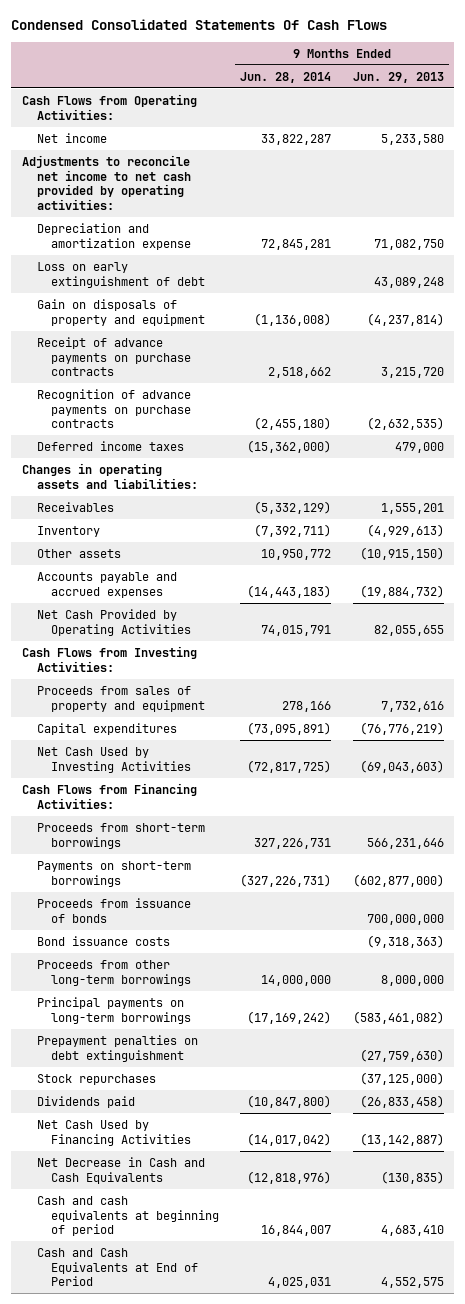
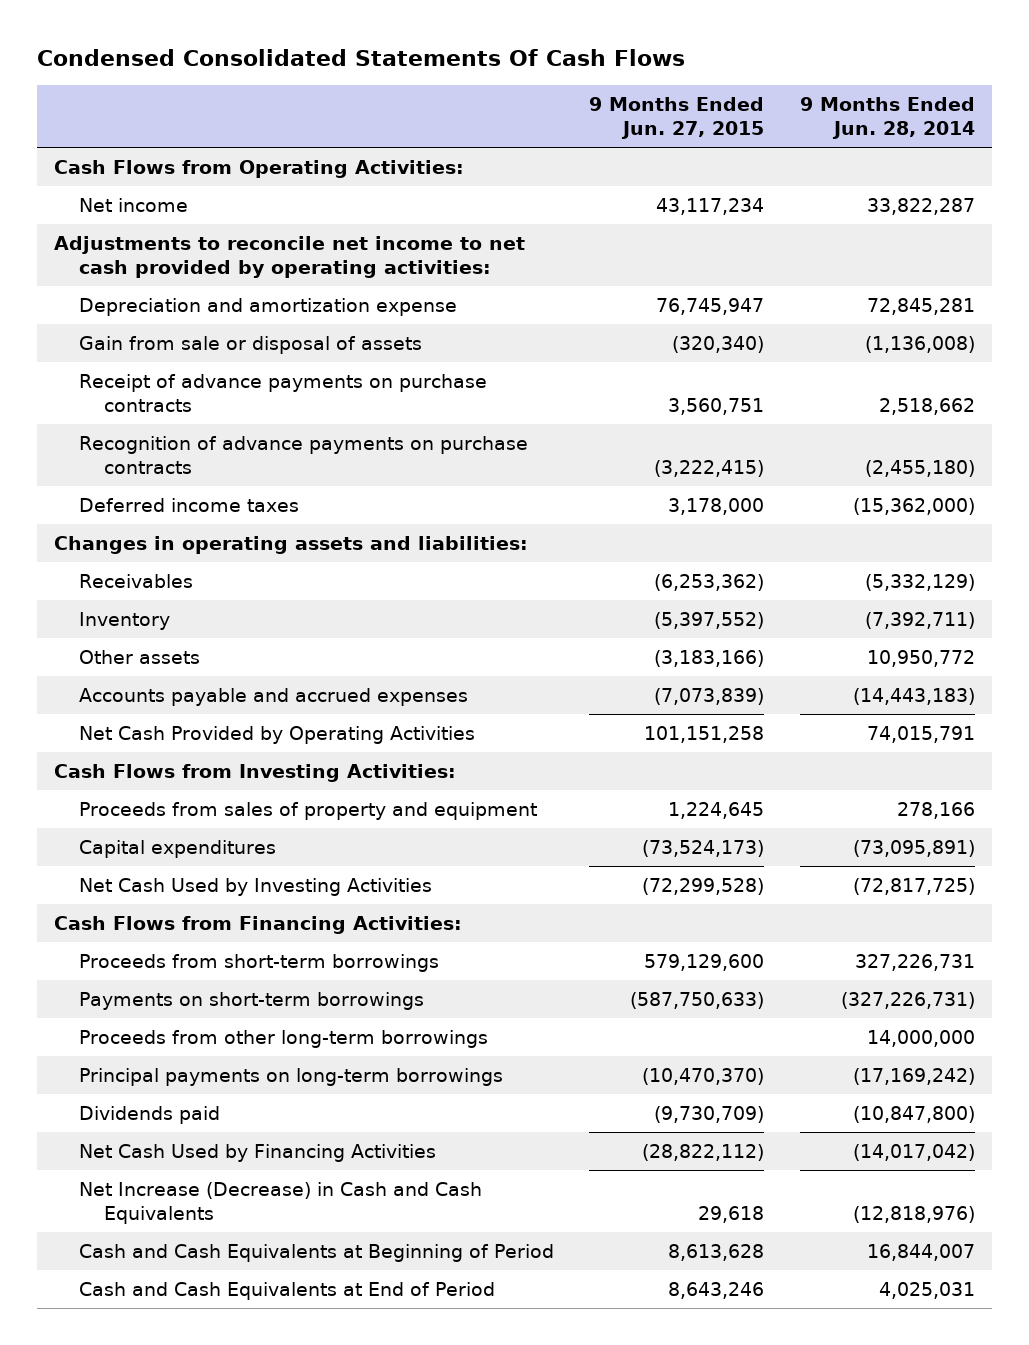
[352,71,444,83] Jun. 29, 2013 -> none
none -> [589,97,765,140] 9 Months Ended Jun. 27, 2015
[36,261,206,288] Loss on early extinguishment of debt -> none
[36,298,206,326] Gain on disposals of property and equipment -> [79,336,423,355] Gain from sale or disposal of assets
[36,897,191,923] Proceeds from issuance of bonds -> none
[36,935,170,946] Bond issuance costs -> none
[36,1034,198,1062] Prepayment penalties on debt extinguishment -> none
[36,1073,156,1085] Stock repurchases -> none
[36,1156,205,1184] Net Decrease in Cash and Cash Equivalents -> [79,1182,483,1224] Net Increase (Decrease) in Cash and Cash Equivalents
[36,1195,220,1237] Cash and cash equivalents at beginning of period -> [79,1244,555,1263] Cash and Cash Equivalents at Beginning of Period

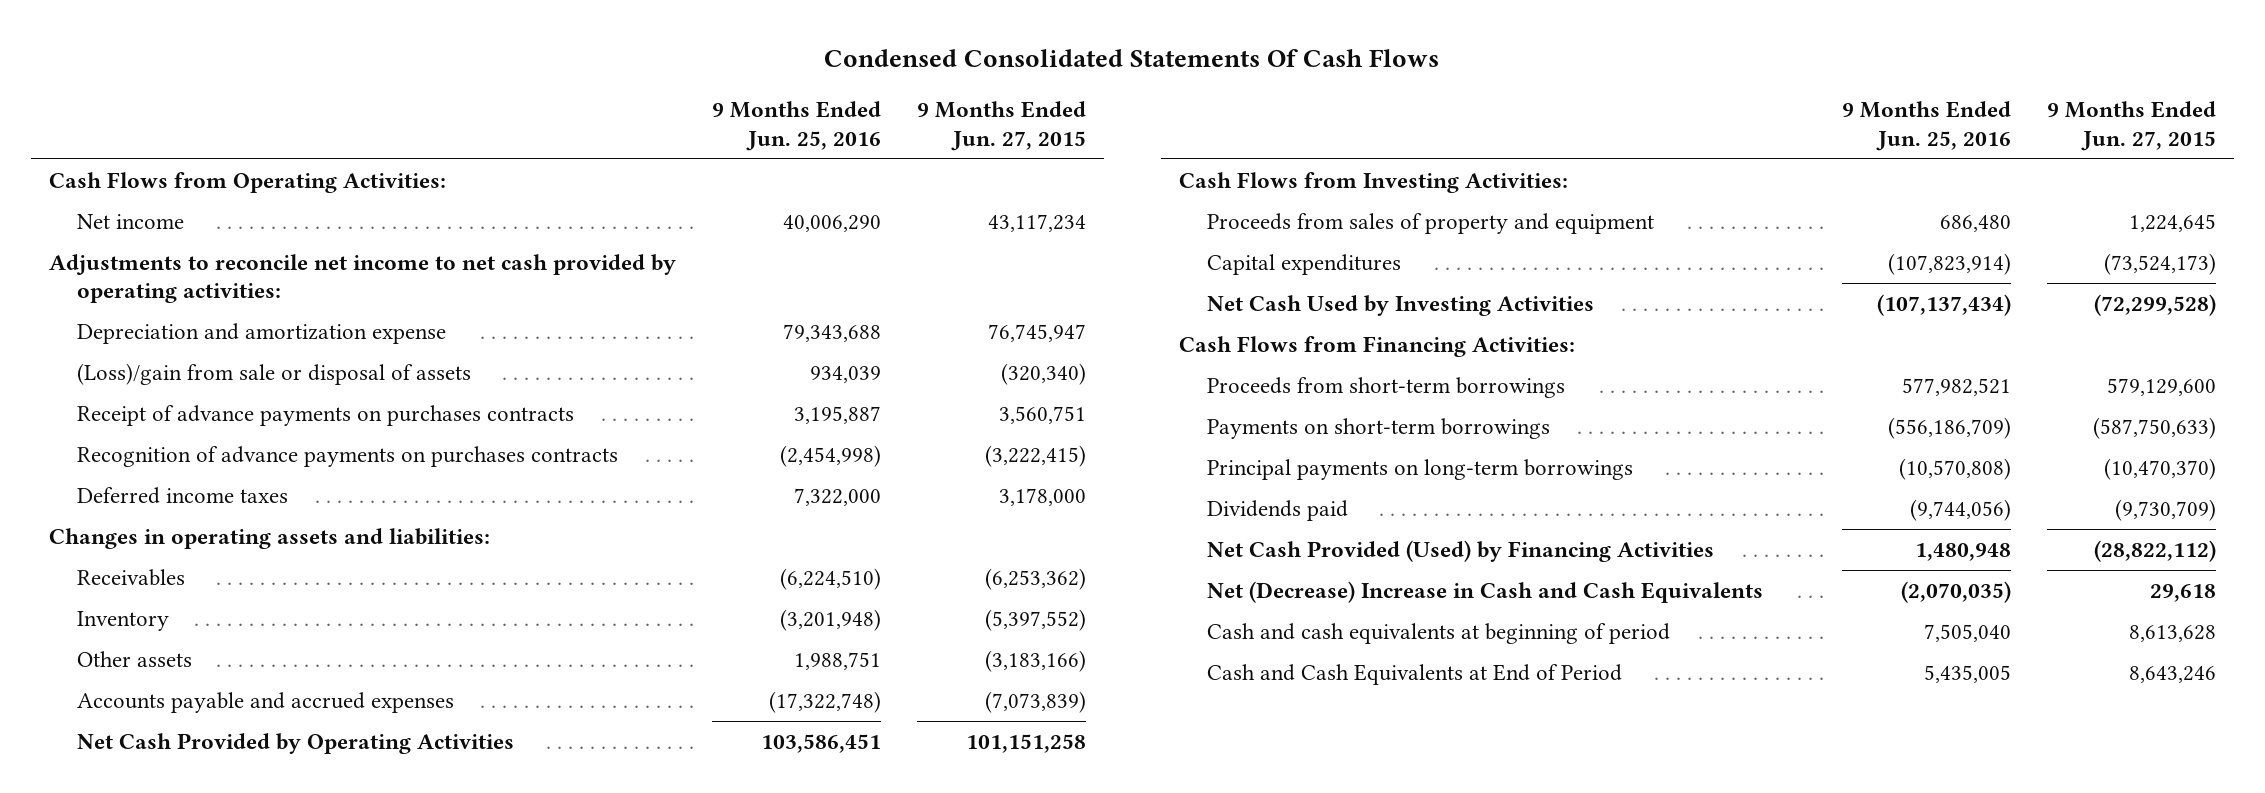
[799,97,975,140] 9 Months Ended Jun. 28, 2014 -> none
none -> [711,101,881,151] 9 Months Ended Jun. 25, 2016
[79,336,423,355] Gain from sale or disposal of assets -> [76,362,471,385] (Loss)/gain from sale or disposal of assets
[79,374,488,412] Receipt of advance payments on purchase contracts -> [76,404,574,426] Receipt of advance payments on purchases contracts
[79,436,529,474] Recognition of advance payments on purchase contracts -> [76,445,618,467] Recognition of advance payments on purchases contracts
[79,1030,489,1049] Proceeds from other long-term borrowings -> none
[79,1144,437,1163] Net Cash Used by Financing Activities -> [1206,539,1714,562] Net Cash Provided (Used) by Financing Activities
[79,1182,483,1224] Net Increase (Decrease) in Cash and Cash Equivalents -> [1206,580,1763,603] Net (Decrease) Increase in Cash and Cash Equivalents
[79,1244,555,1263] Cash and Cash Equivalents at Beginning of Period -> [1206,622,1670,644] Cash and cash equivalents at beginning of period

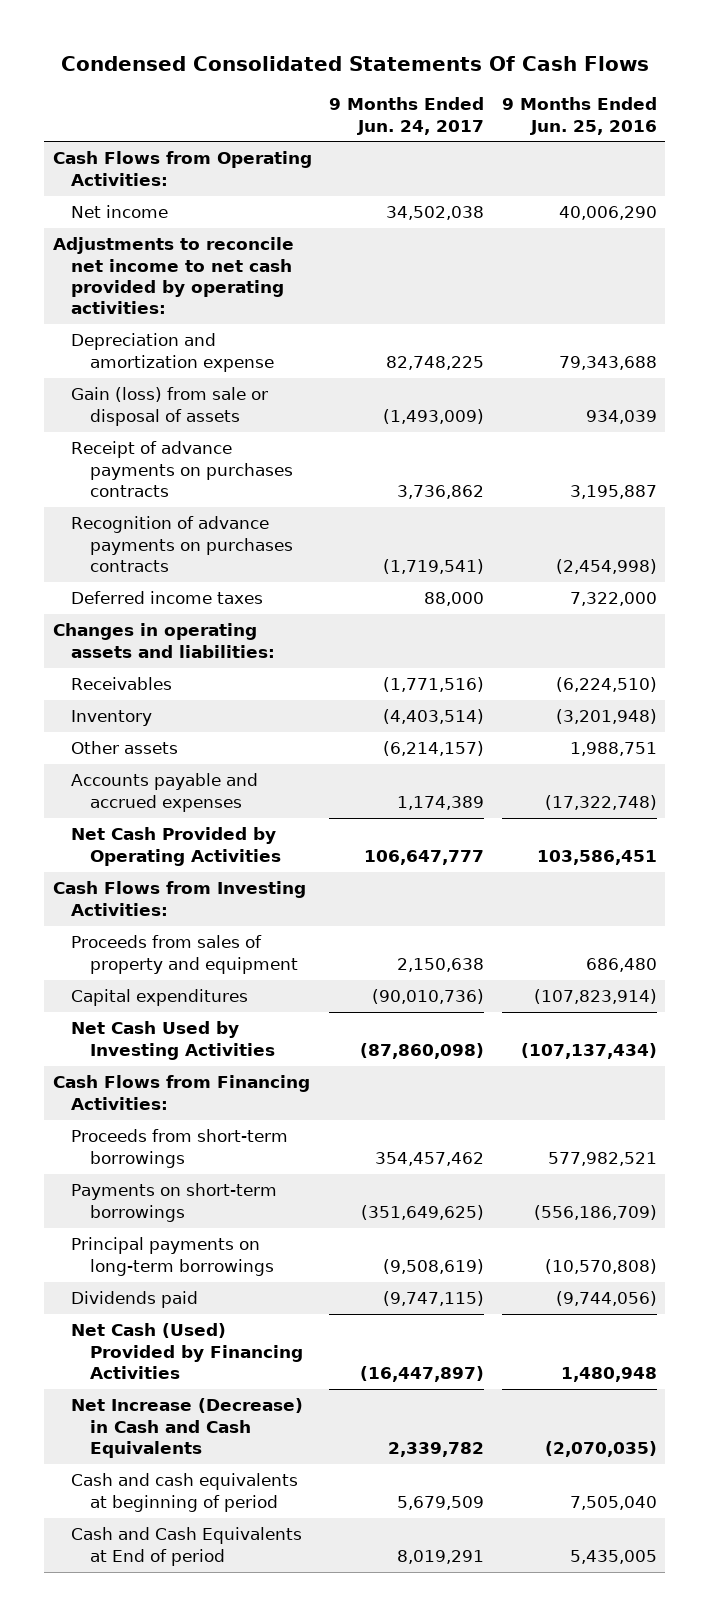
[916,101,1086,151] 9 Months Ended Jun. 27, 2015 -> none
none -> [329,97,485,135] 9 Months Ended Jun. 24, 2017
[76,362,471,385] (Loss)/gain from sale or disposal of assets -> [71,387,269,426] Gain (loss) from sale or disposal of assets
[1206,539,1714,562] Net Cash Provided (Used) by Financing Activities -> [71,1323,304,1379] Net Cash (Used) Provided by Financing Activities
[1206,580,1763,603] Net (Decrease) Increase in Cash and Cash Equivalents -> [71,1398,304,1458] Net Increase (Decrease) in Cash and Cash Equivalents
[1206,663,1622,685] Cash and Cash Equivalents at End of Period -> [71,1527,303,1566] Cash and Cash Equivalents at End of period

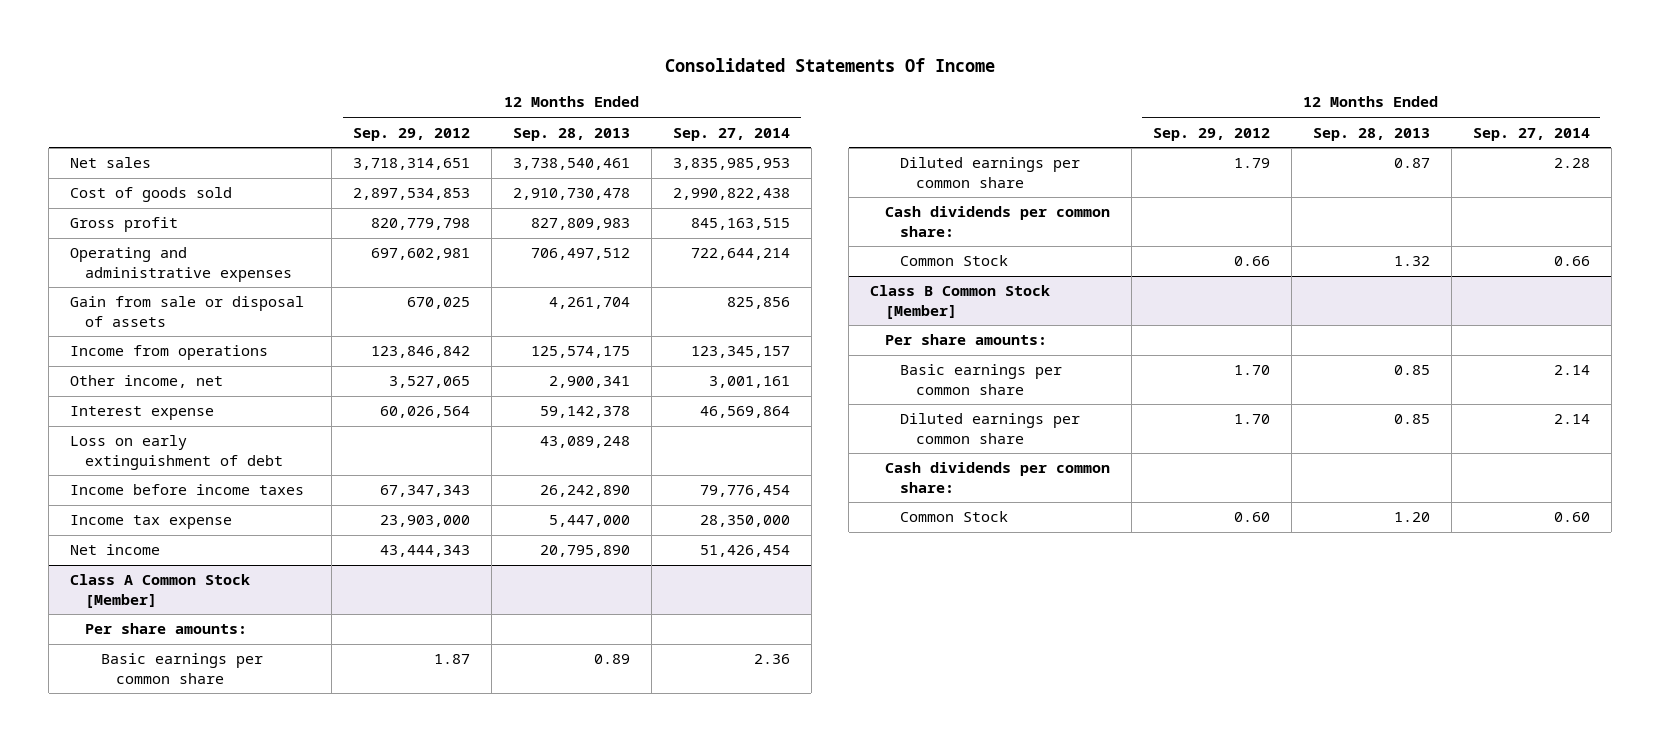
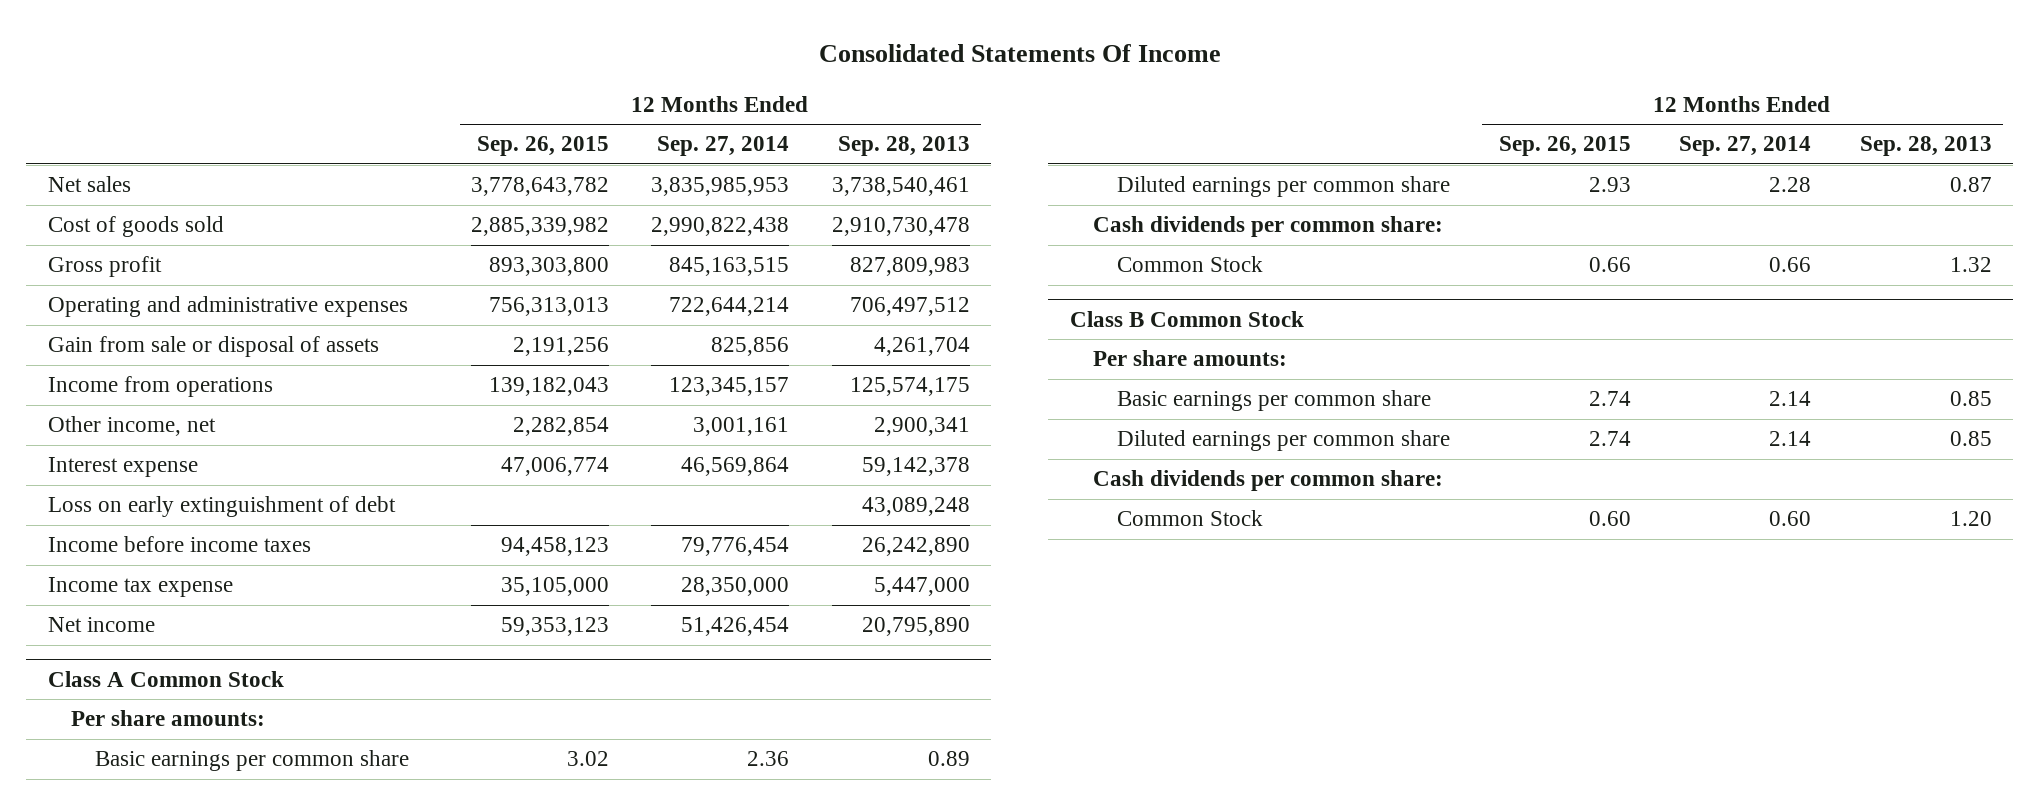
[353,127,471,141] Sep. 29, 2012 -> none
none -> [476,136,609,157] Sep. 26, 2015
[70,574,251,608] Class A Common Stock [Member] -> [47,670,284,687] Class A Common Stock
[870,285,1051,319] Class B Common Stock [Member] -> [1069,310,1304,327] Class B Common Stock

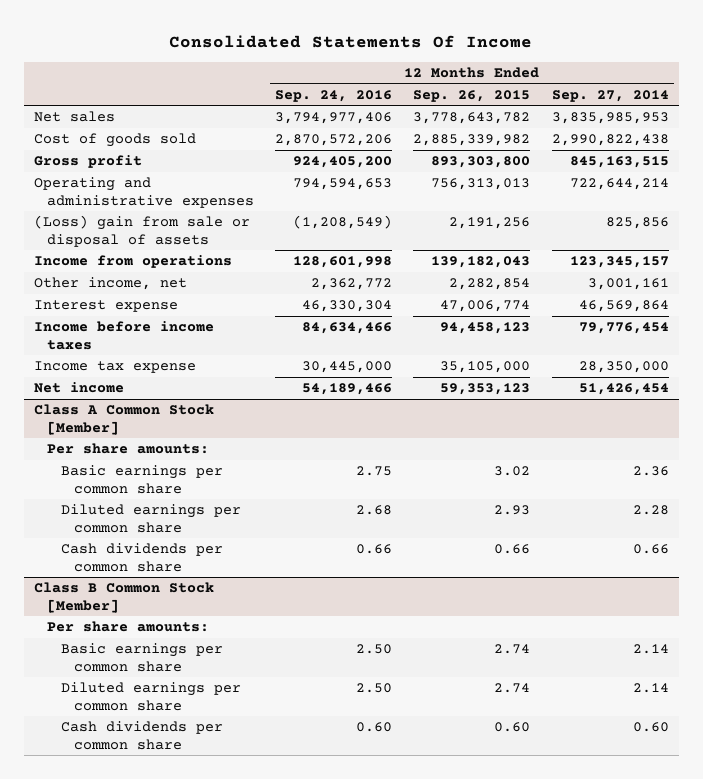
[837,136,970,157] Sep. 28, 2013 -> none
none -> [275,89,393,102] Sep. 24, 2016
[47,336,379,358] Gain from sale or disposal of assets -> [34,215,251,247] (Loss) gain from sale or disposal of assets
[47,496,396,518] Loss on early extinguishment of debt -> none
[47,670,284,687] Class A Common Stock -> [34,404,215,435] Class A Common Stock [Member]
[1093,216,1444,238] Cash dividends per common share: -> none
[1117,256,1264,273] Common Stock -> [60,543,223,572] Cash dividends per common share
[1069,310,1304,327] Class B Common Stock -> [34,582,215,613] Class B Common Stock [Member]
[1093,470,1444,492] Cash dividends per common share: -> none
[1117,510,1264,527] Common Stock -> [60,721,223,750] Cash dividends per common share

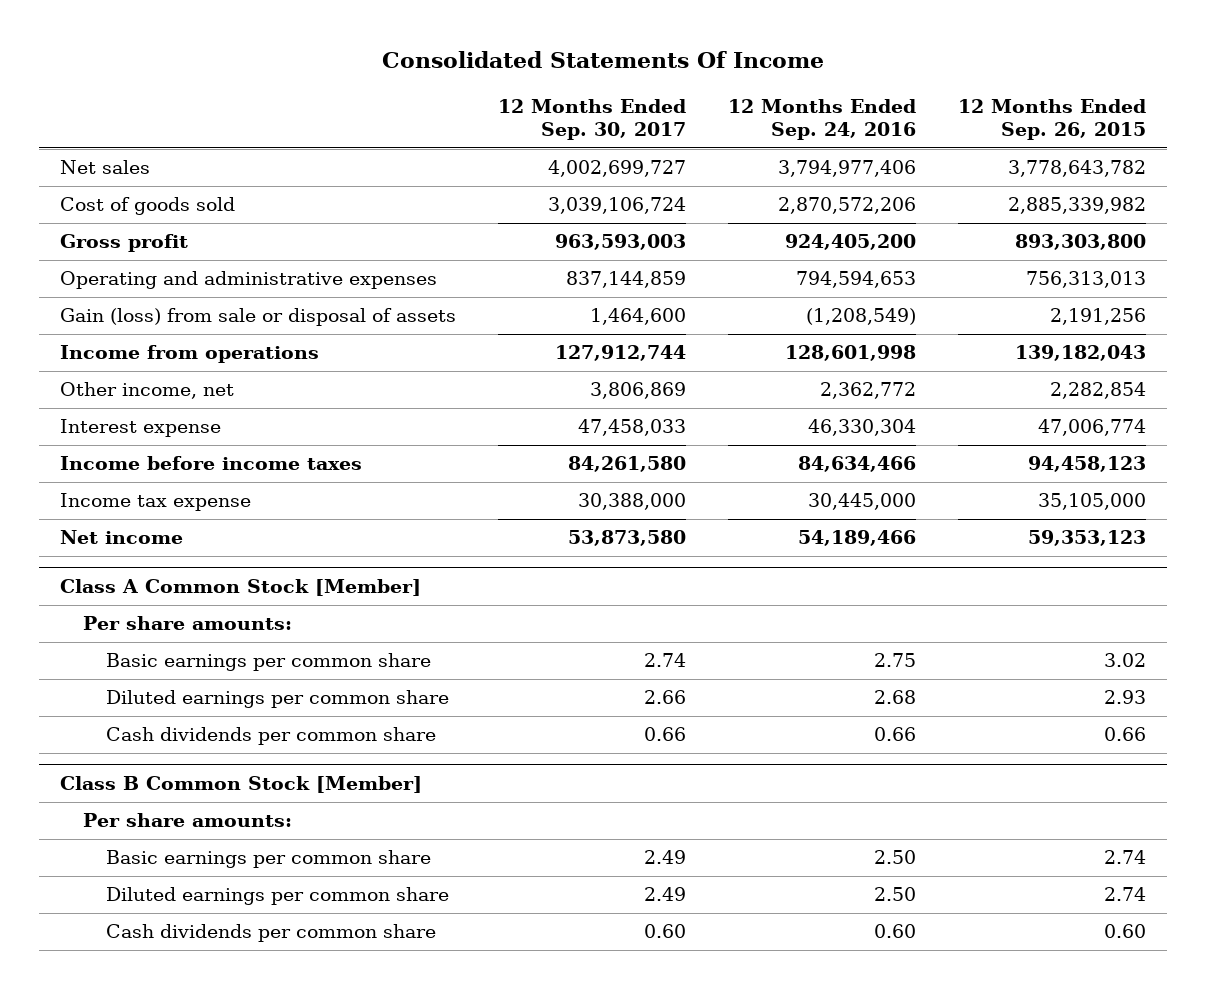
[551,89,669,102] Sep. 27, 2014 -> none
none -> [498,98,687,141] 12 Months Ended Sep. 30, 2017
[34,215,251,247] (Loss) gain from sale or disposal of assets -> [60,308,457,327] Gain (loss) from sale or disposal of assets

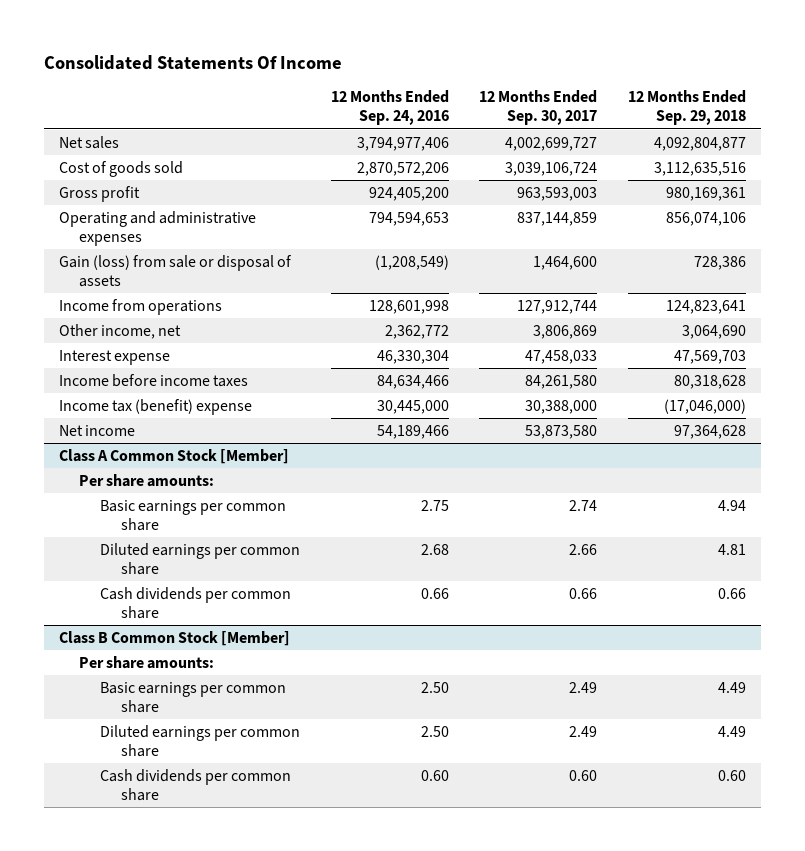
[958,98,1147,141] 12 Months Ended Sep. 26, 2015 -> none
none -> [627,90,746,126] 12 Months Ended Sep. 29, 2018
[60,493,252,512] Income tax expense -> [58,398,252,415] Income tax (benefit) expense

